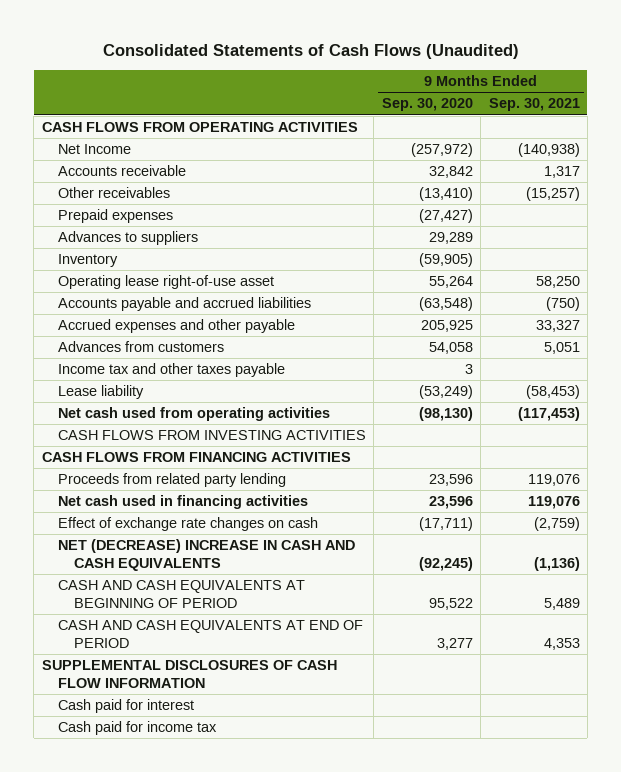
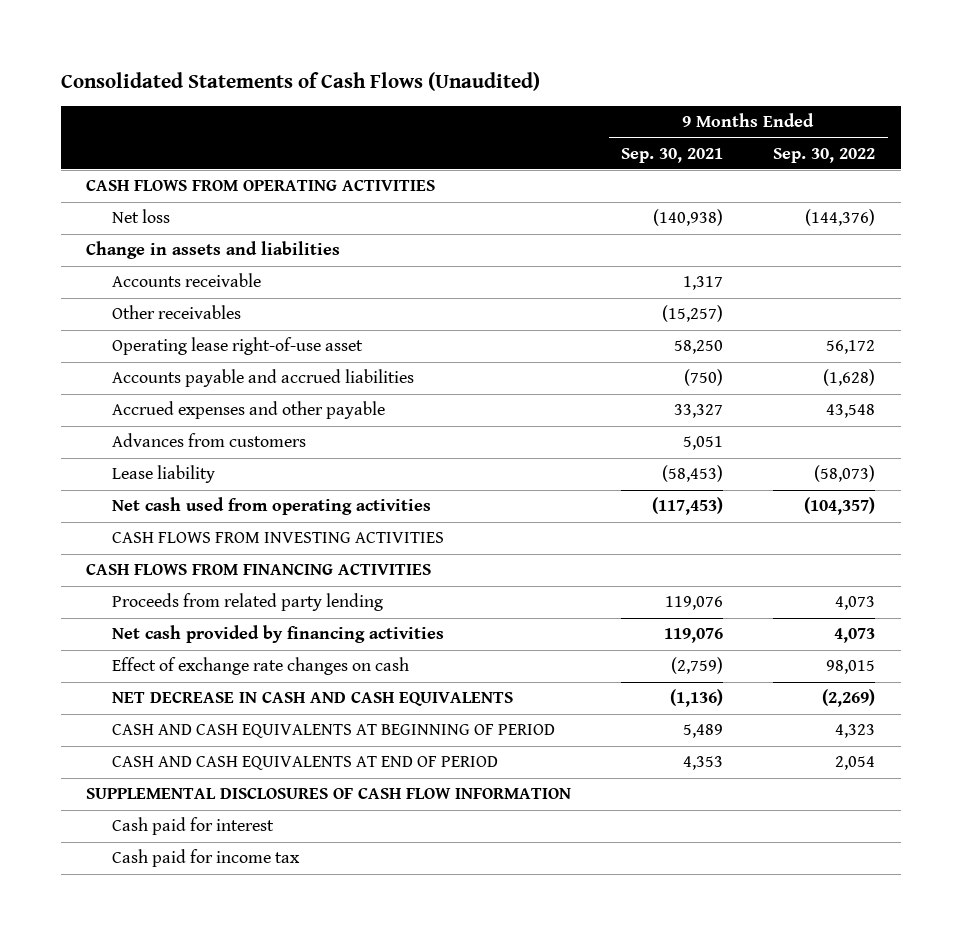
[381,98,473,112] Sep. 30, 2020 -> none
none -> [773,147,876,163] Sep. 30, 2022
[57,143,131,154] Net Income -> [111,209,170,224] Net loss
none -> [85,241,340,260] Change in assets and liabilities
[57,208,173,223] Prepaid expenses -> none
[57,230,198,245] Advances to suppliers -> none
[57,253,118,267] Inventory -> none
[57,362,285,377] Income tax and other taxes payable -> none
[57,494,308,509] Net cash used in financing activities -> [111,625,444,644] Net cash provided by financing activities
[57,538,355,572] NET (DECREASE) INCREASE IN CASH AND CASH EQUIVALENTS -> [111,692,513,707] NET DECREASE IN CASH AND CASH EQUIVALENTS

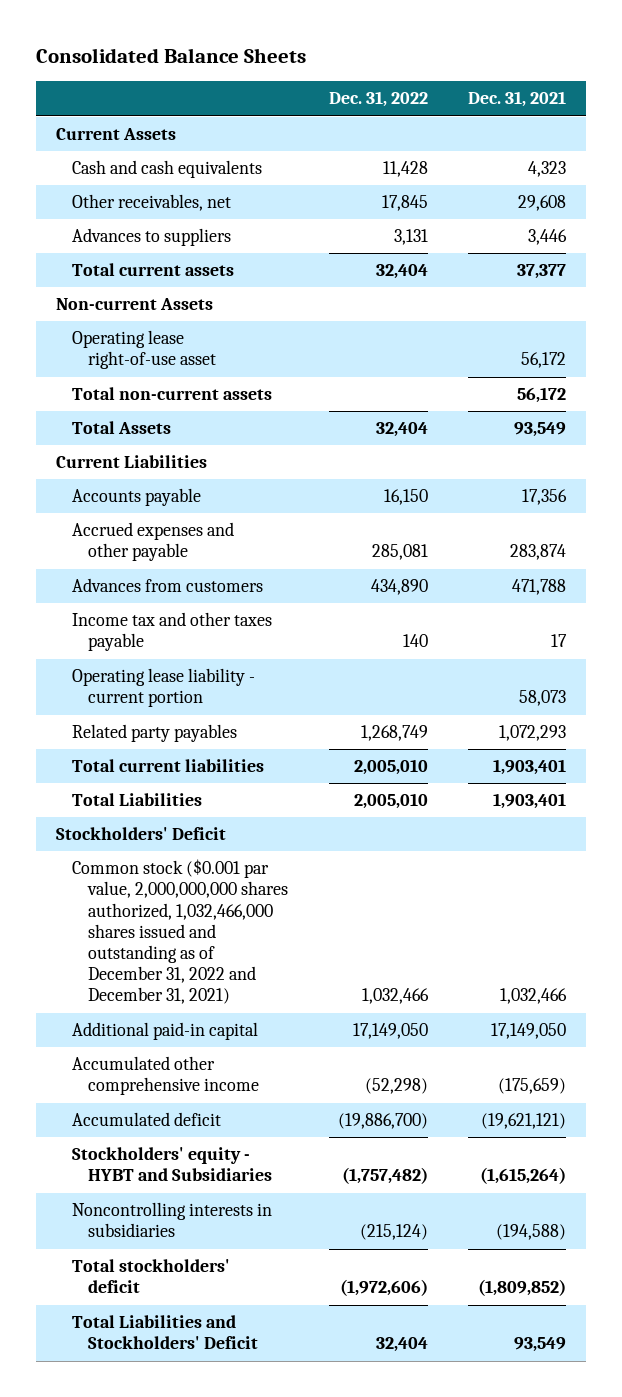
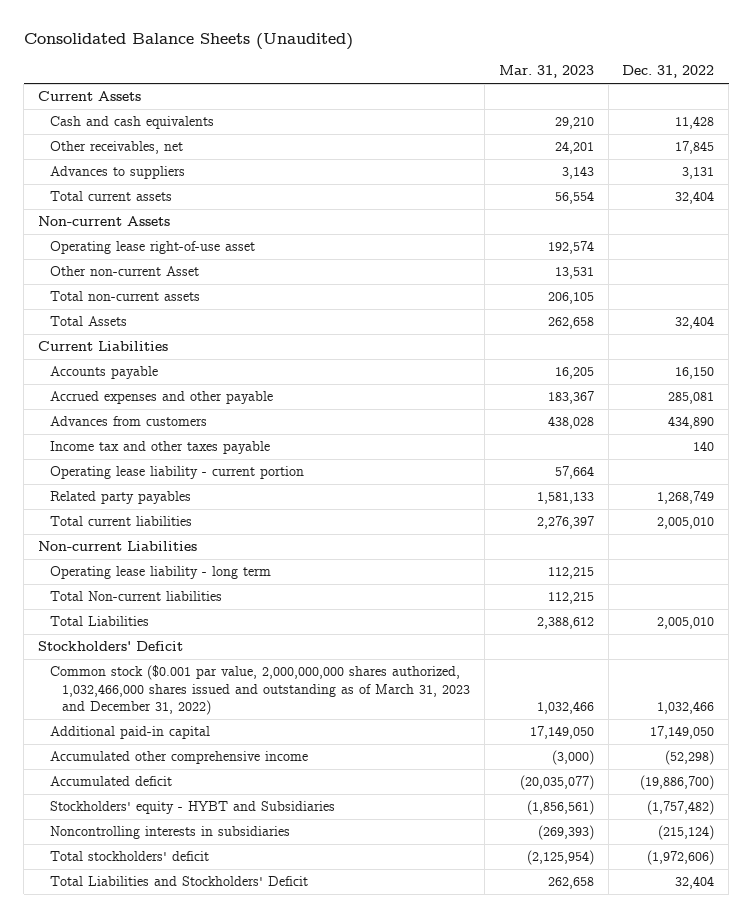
[35,48,306,64] Consolidated Balance Sheets -> [23,33,353,51] Consolidated Balance Sheets (Unaudited)
[468,91,567,108] Dec. 31, 2021 -> none
none -> [498,65,594,79] Mar. 31, 2023
none -> [50,266,200,277] Other non-current Asset
none -> [37,541,197,552] Non-current Liabilities
none -> [50,566,272,580] Operating lease liability - long term
none -> [50,591,223,602] Total Non-current liabilities
[72,859,289,1005] Common stock ($0.001 par value, 2,000,000,000 shares authorized, 1,032,466,000 shares issued and outstanding as of December 31, 2022 and December 31, 2021) -> [50,665,471,716] Common stock ($0.001 par value, 2,000,000,000 shares authorized, 1,032,466,000 shares issued and outstanding as of March 31, 2023 and December 31, 2022)

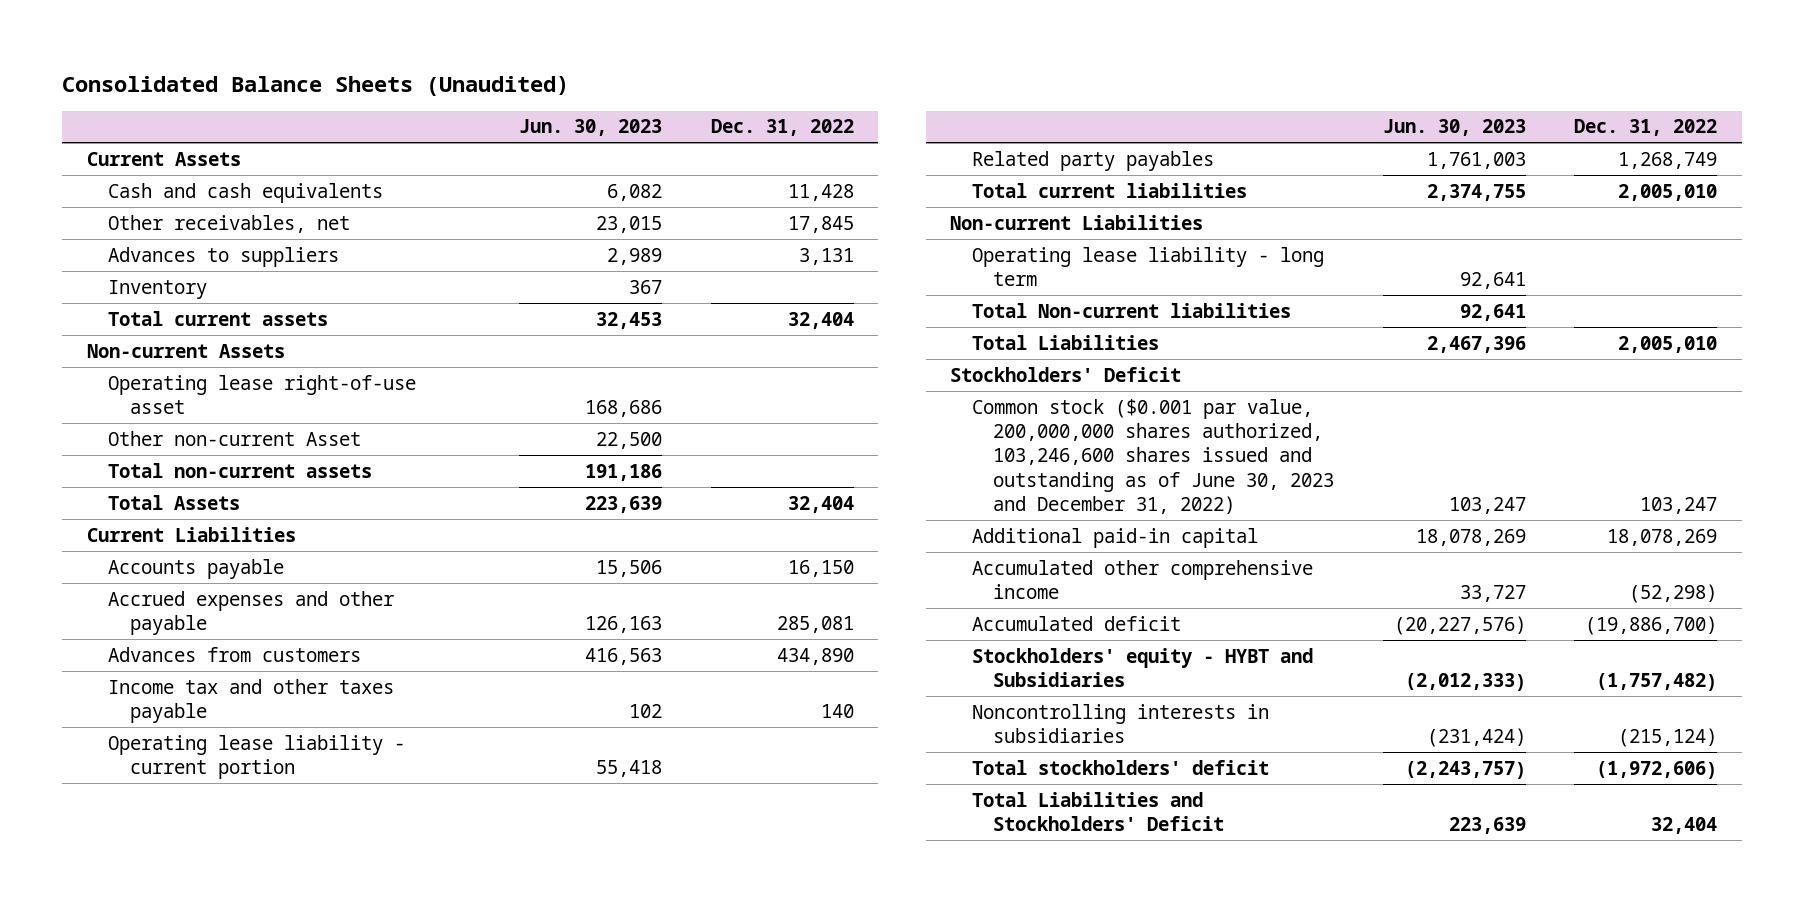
[498,65,594,79] Mar. 31, 2023 -> none
none -> [519,119,663,137] Jun. 30, 2023
none -> [108,279,208,299] Inventory
[50,665,471,716] Common stock ($0.001 par value, 2,000,000,000 shares authorized, 1,032,466,000 shares issued and outstanding as of March 31, 2023 and December 31, 2022) -> [971,398,1335,515] Common stock ($0.001 par value, 200,000,000 shares authorized, 103,246,600 shares issued and outstanding as of June 30, 2023 and December 31, 2022)
[657,701,715,715] 1,032,466 -> [1640,497,1718,515] 103,247
[650,726,715,740] 17,149,050 -> [1607,528,1718,546] 18,078,269

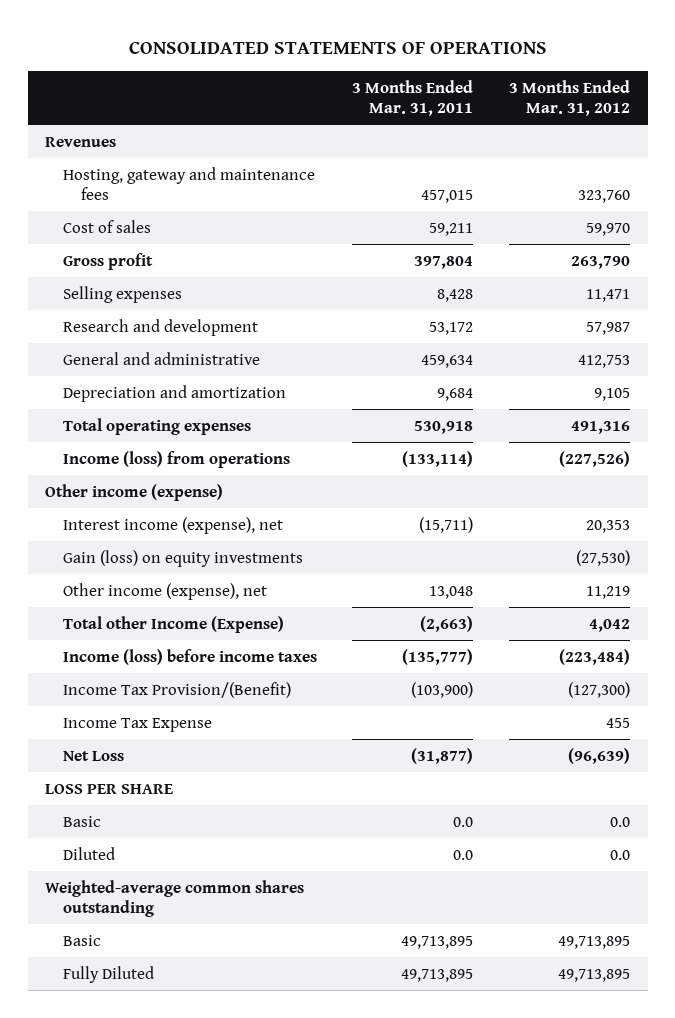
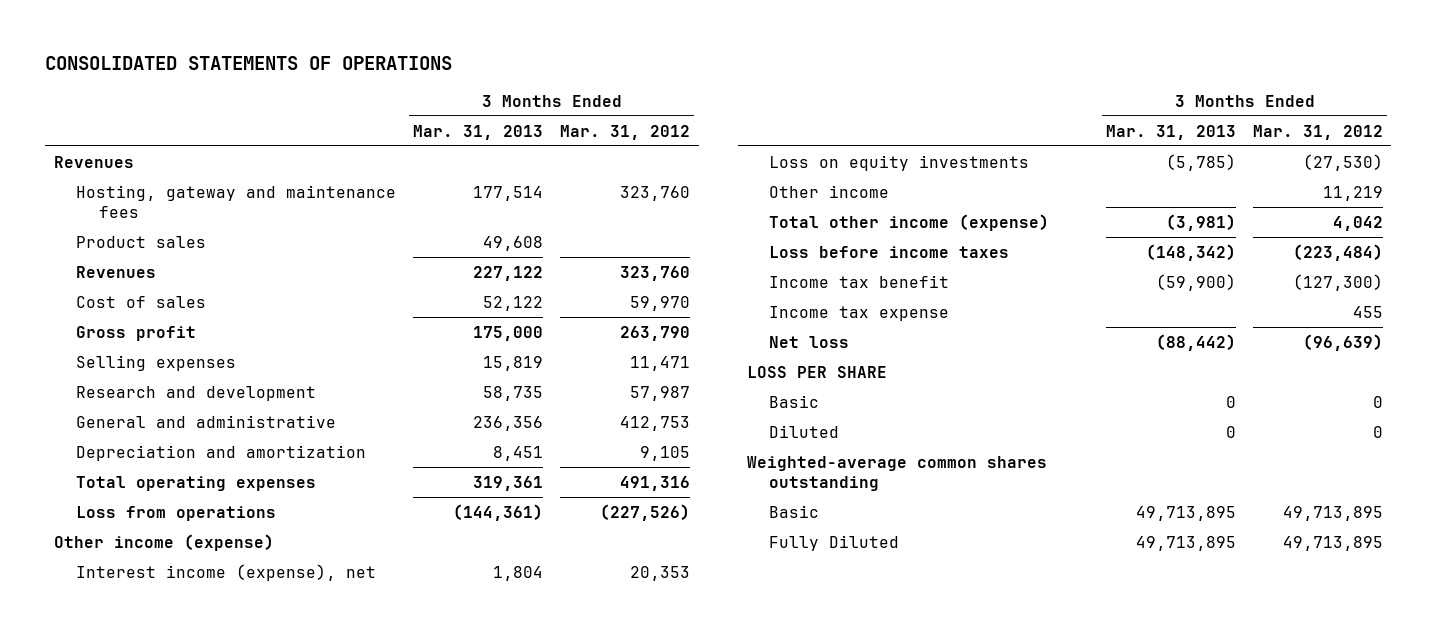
[352,79,474,117] 3 Months Ended Mar. 31, 2011 -> none
none -> [413,124,544,140] Mar. 31, 2013
none -> [76,235,207,248] Product sales
none -> [76,265,157,278] Revenues
[63,450,291,468] Income (loss) from operations -> [76,505,277,521] Loss from operations
[63,549,304,567] Gain (loss) on equity investments -> [769,154,1030,171] Loss on equity investments
[63,582,268,600] Other income (expense), net -> [769,184,890,198] Other income
[63,615,285,633] Total other Income (Expense) -> [769,213,1050,231] Total other income (expense)
[63,648,318,665] Income (loss) before income taxes -> [769,245,1010,258] Loss before income taxes
[63,681,292,698] Income Tax Provision/(Benefit) -> [769,274,950,288] Income tax benefit
[63,717,213,732] Income Tax Expense -> [769,305,950,321] Income tax expense
[63,750,125,761] Net Loss -> [769,335,850,348] Net loss
[609,816,630,827] 0.0 -> [1373,395,1384,408] 0
[609,849,630,860] 0.0 -> [1373,425,1384,438] 0

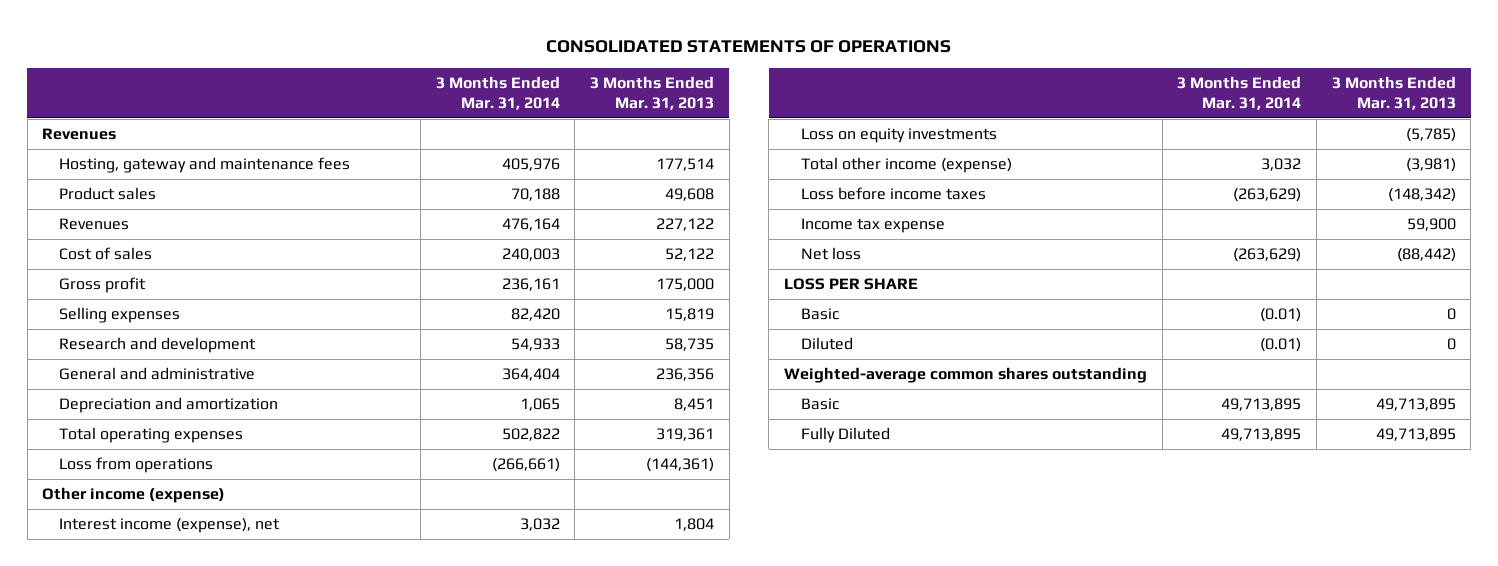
[560,124,691,140] Mar. 31, 2012 -> none
none -> [435,75,560,110] 3 Months Ended Mar. 31, 2014
[769,184,890,198] Other income -> none
[769,305,950,321] Income tax expense -> none
[769,274,950,288] Income tax benefit -> [800,218,945,234] Income tax expense
[1156,273,1237,291] (59,900) -> [1406,218,1456,232] 59,900

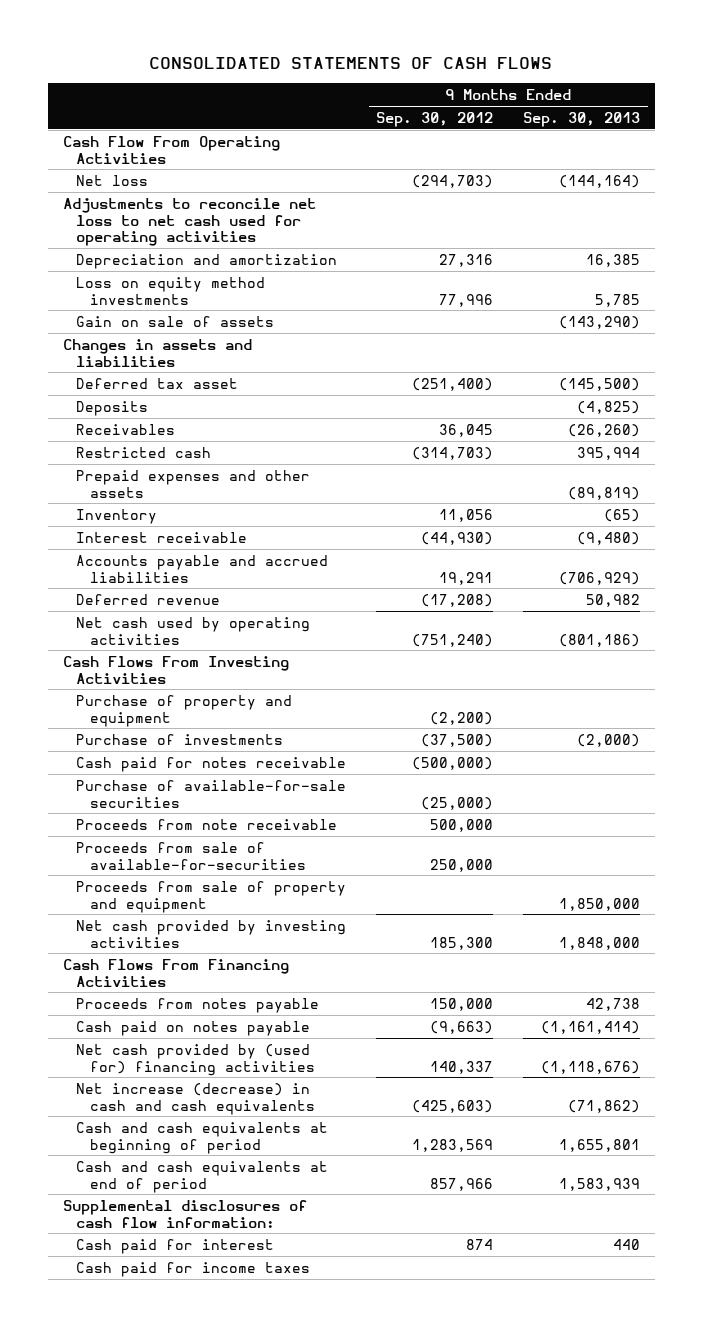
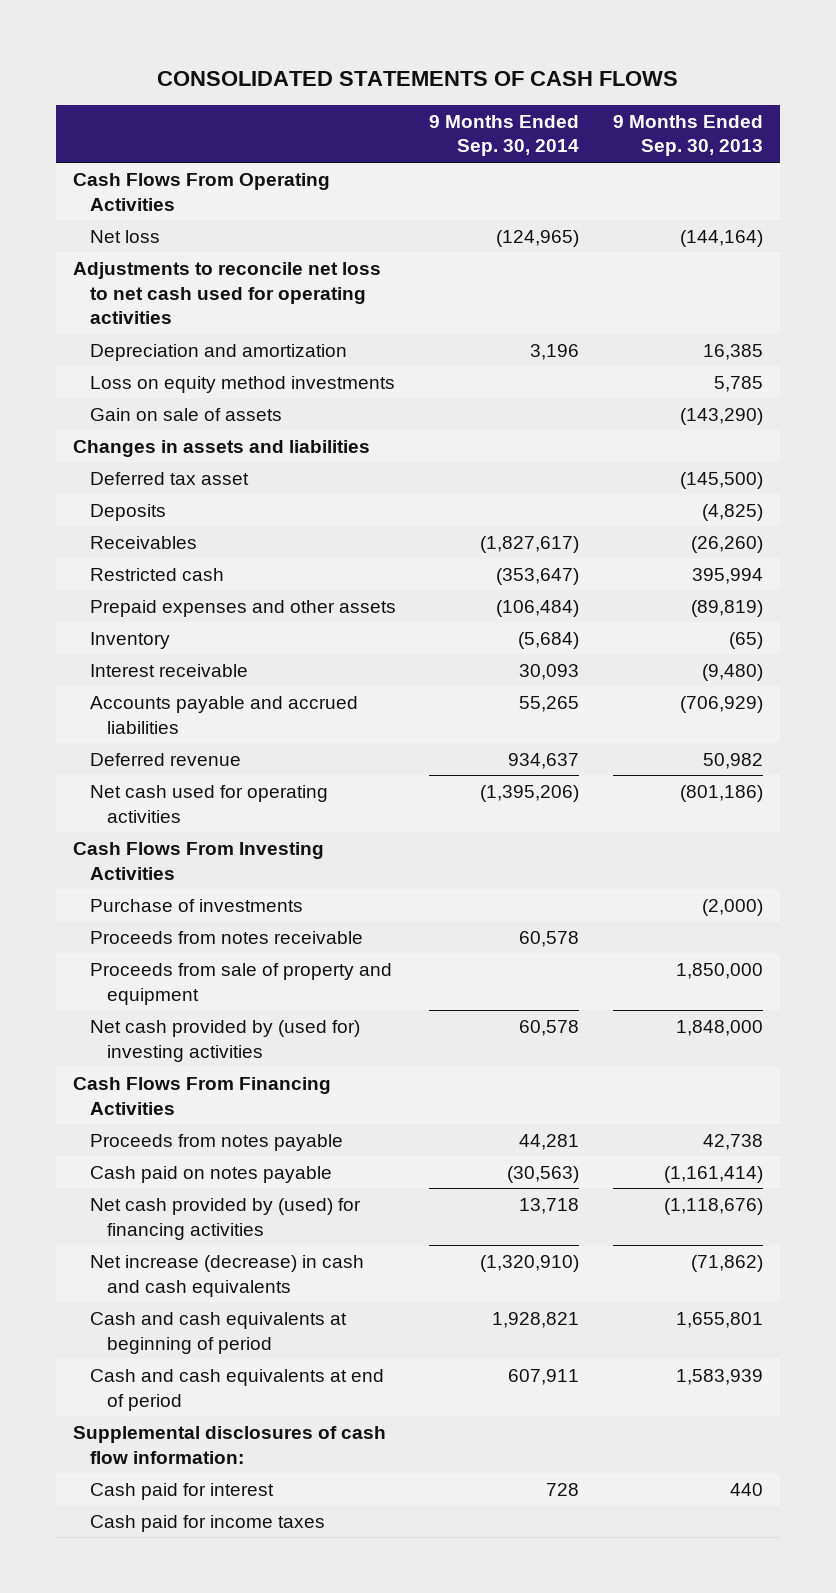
[376,111,494,127] Sep. 30, 2012 -> none
none -> [429,114,580,157] 9 Months Ended Sep. 30, 2014
[62,135,280,164] Cash Flow From Operating Activities -> [72,172,330,211] Cash Flows From Operating Activities
[76,616,311,645] Net cash used by operating activities -> [89,784,328,823] Net cash used for operating activities
[76,694,293,727] Purchase of property and equipment -> none
[76,756,347,772] Cash paid for notes receivable -> none
[76,779,347,808] Purchase of available-for-sale securities -> none
[76,841,306,870] Proceeds from sale of available-for-securities -> none
[76,818,338,830] Proceeds from note receivable -> [89,930,363,944] Proceeds from notes receivable
[76,919,347,948] Net cash provided by investing activities -> [89,1019,360,1062] Net cash provided by (used for) investing activities
[76,1043,315,1076] Net cash provided by (used for) financing activities -> [89,1197,361,1240] Net cash provided by (used) for financing activities

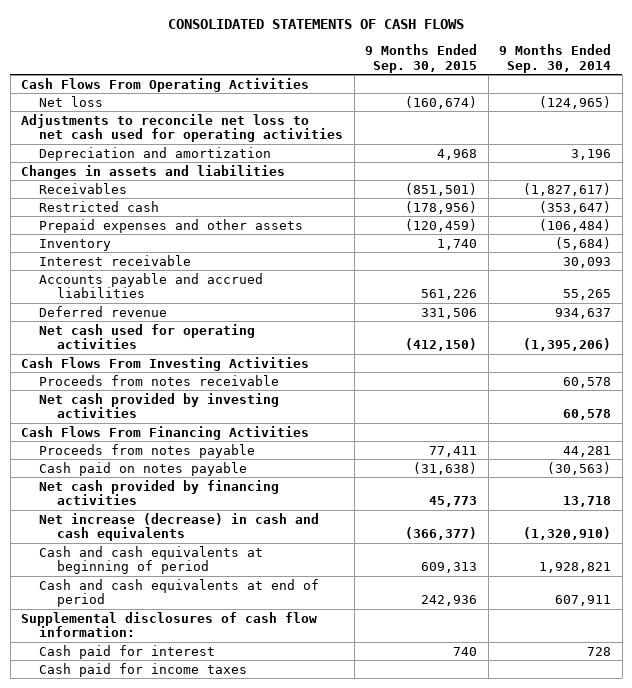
[613,114,764,157] 9 Months Ended Sep. 30, 2013 -> none
none -> [365,44,478,73] 9 Months Ended Sep. 30, 2015
[89,375,395,393] Loss on equity method investments -> none
[89,407,282,421] Gain on sale of assets -> none
[89,471,249,485] Deferred tax asset -> none
[89,503,166,521] Deposits -> none
[89,898,303,912] Purchase of investments -> none
[89,962,392,1005] Proceeds from sale of property and equipment -> none
[89,1019,360,1062] Net cash provided by (used for) investing activities -> [39,392,280,419] Net cash provided by investing activities
[89,1197,361,1240] Net cash provided by (used) for financing activities -> [39,479,280,506] Net cash provided by financing activities

